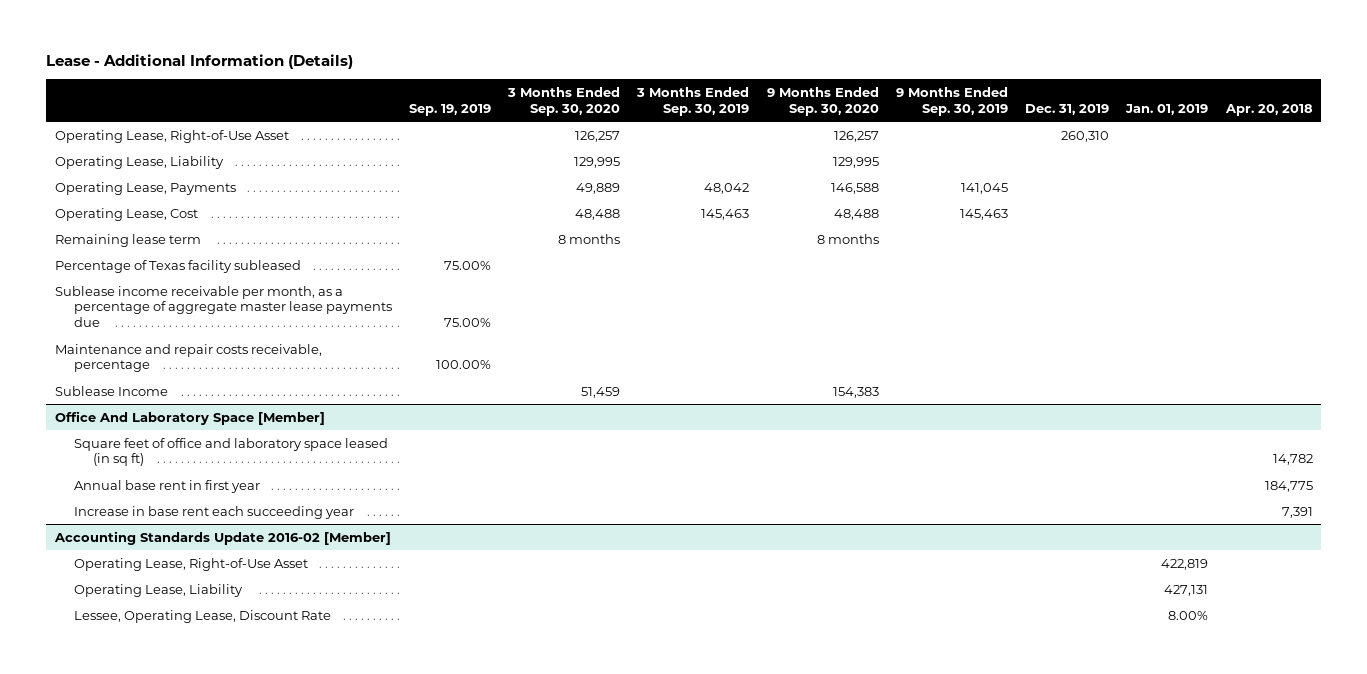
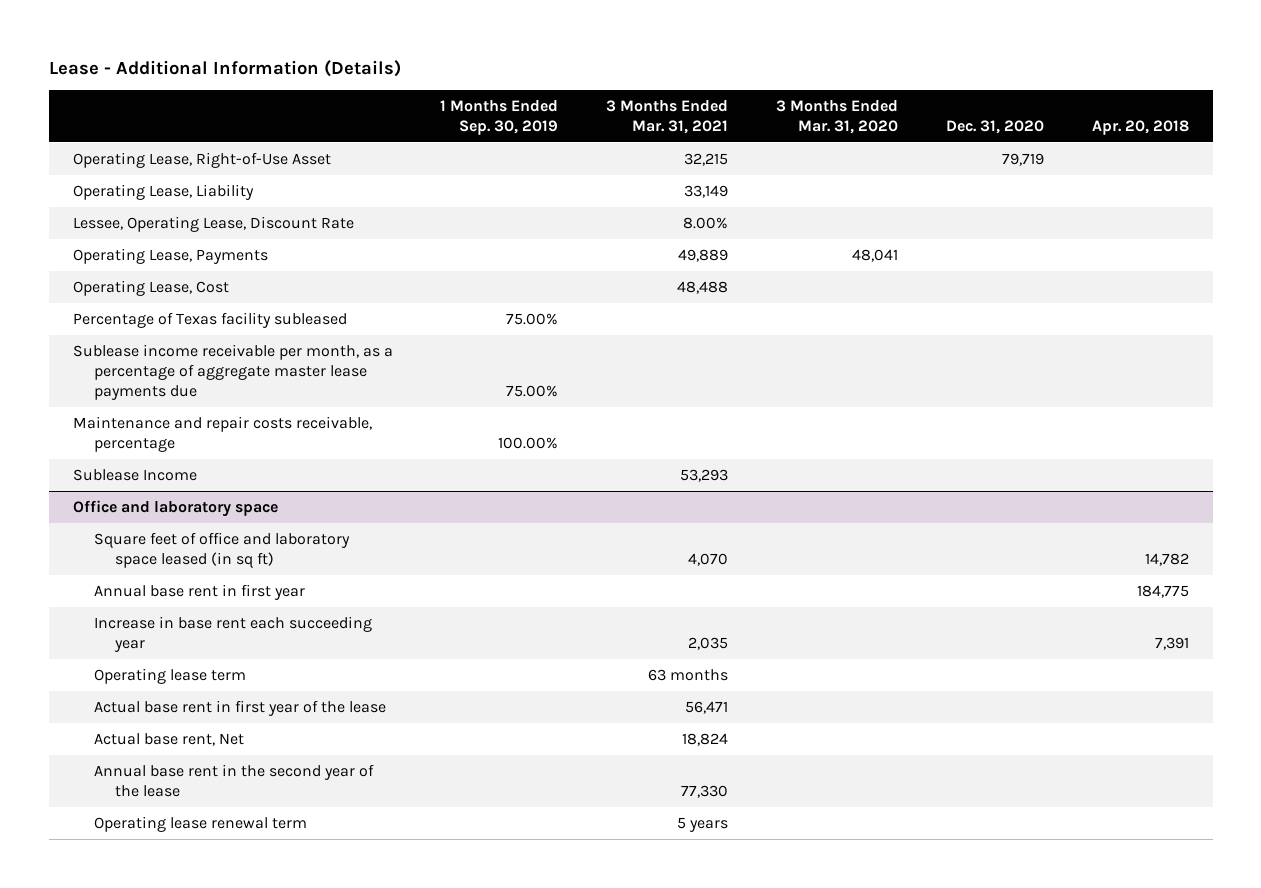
[408,103,491,116] Sep. 19, 2019 -> none
[507,87,621,116] 3 Months Ended Sep. 30, 2020 -> none
[636,87,750,116] 3 Months Ended Sep. 30, 2019 -> none
[766,87,879,116] 9 Months Ended Sep. 30, 2020 -> none
[895,87,1008,116] 9 Months Ended Sep. 30, 2019 -> none
[1025,103,1110,115] Dec. 31, 2019 -> none
[1125,103,1209,115] Jan. 01, 2019 -> none
none -> [440,100,559,135] 1 Months Ended Sep. 30, 2019
none -> [606,100,729,134] 3 Months Ended Mar. 31, 2021
none -> [776,100,899,134] 3 Months Ended Mar. 31, 2020
none -> [945,119,1044,134] Dec. 31, 2020
none -> [72,216,354,233] Lessee, Operating Lease, Discount Rate
[54,233,201,247] Remaining lease term -> none
[54,410,325,425] Office And Laboratory Space [Member] -> [72,500,278,518] Office and laboratory space
[53,530,391,545] Accounting Standards Update 2016-02 [Member] -> none
[73,557,308,571] Operating Lease, Right-of-Use Asset -> none
[73,583,243,597] Operating Lease, Liability -> none
[73,609,331,623] Lessee, Operating Lease, Discount Rate -> none
none -> [94,668,247,685] Operating lease term
none -> [94,700,387,717] Actual base rent in first year of the lease
none -> [94,733,245,747] Actual base rent, Net
none -> [94,764,375,797] Annual base rent in the second year of the lease
none -> [94,816,308,833] Operating lease renewal term

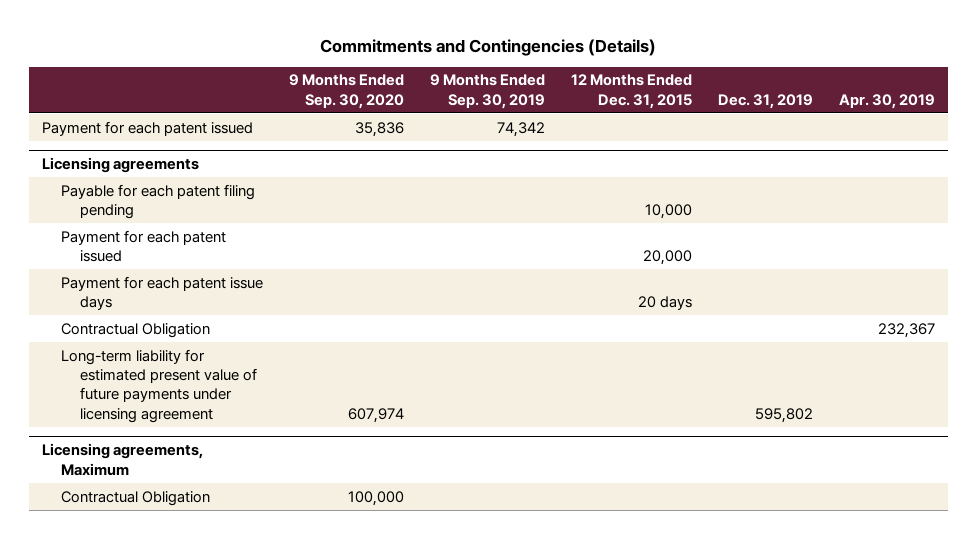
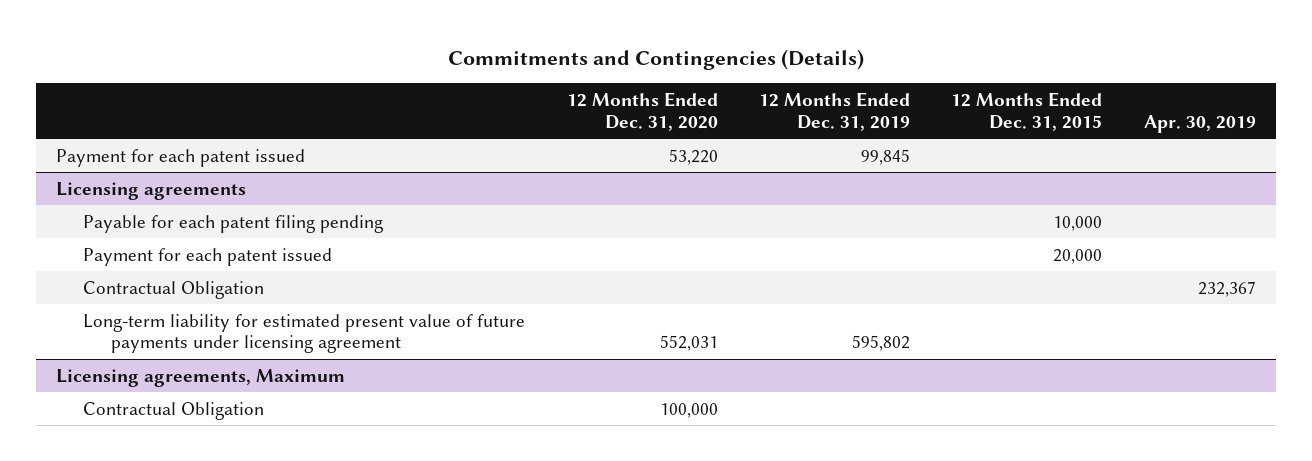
[288,74,404,109] 9 Months Ended Sep. 30, 2020 -> none
[429,74,545,109] 9 Months Ended Sep. 30, 2019 -> none
[718,93,814,109] Dec. 31, 2019 -> none
none -> [566,91,718,131] 12 Months Ended Dec. 31, 2020
none -> [759,91,911,131] 12 Months Ended Dec. 31, 2019
[60,275,263,310] Payment for each patent issue days -> none

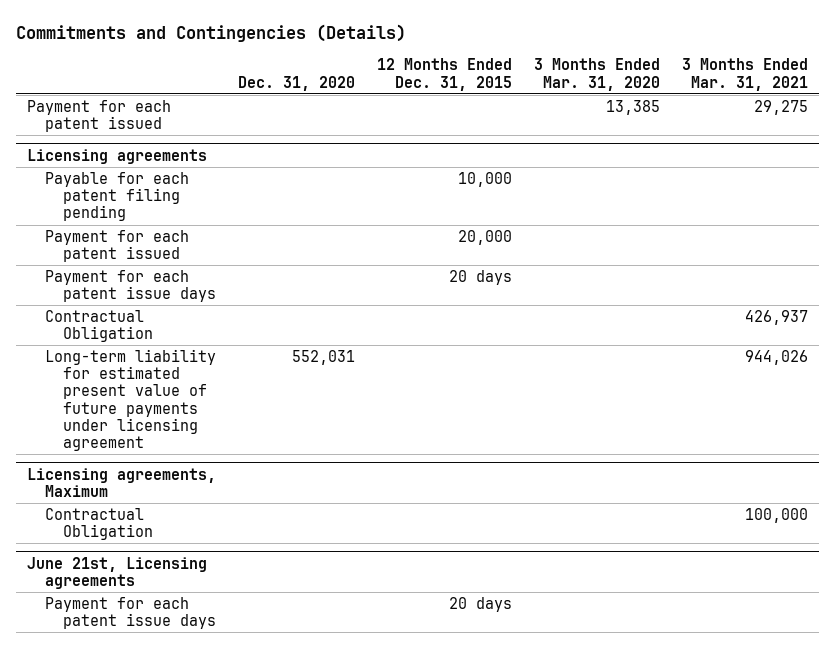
[566,91,718,131] 12 Months Ended Dec. 31, 2020 -> none
[759,91,911,131] 12 Months Ended Dec. 31, 2019 -> none
[1143,114,1256,133] Apr. 30, 2019 -> none
none -> [238,75,356,91] Dec. 31, 2020
none -> [533,58,660,91] 3 Months Ended Mar. 31, 2020
none -> [681,58,808,91] 3 Months Ended Mar. 31, 2021
none -> [45,269,217,303] Payment for each patent issue days
none -> [26,556,207,589] June 21st, Licensing agreements
none -> [45,596,217,630] Payment for each patent issue days

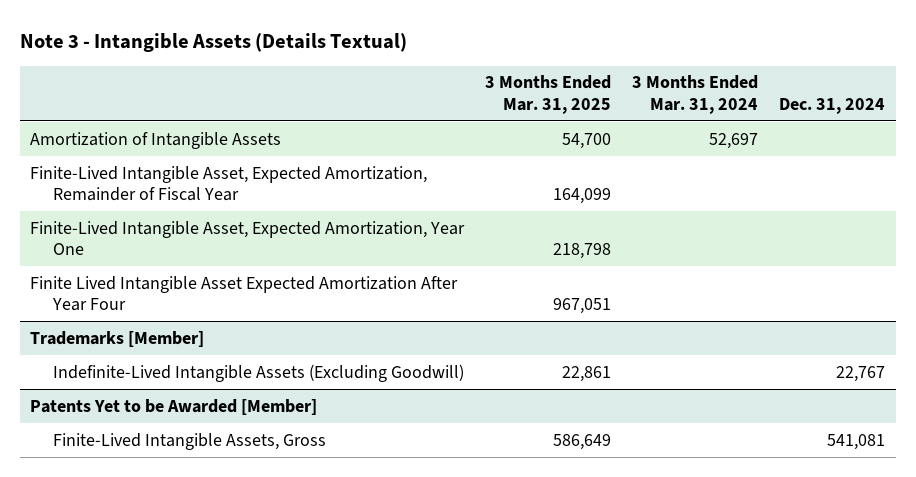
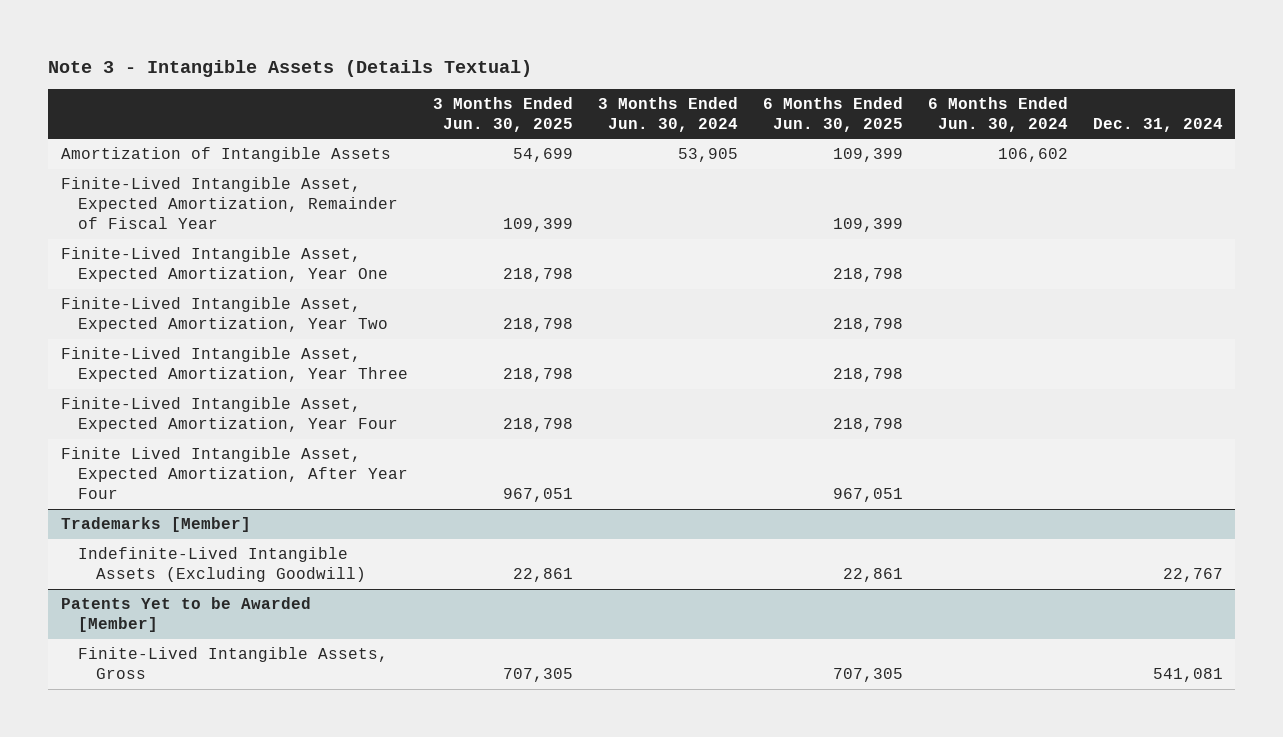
[485,75,612,114] 3 Months Ended Mar. 31, 2025 -> none
[632,75,759,114] 3 Months Ended Mar. 31, 2024 -> none
none -> [433,96,574,132] 3 Months Ended Jun. 30, 2025
none -> [598,96,739,132] 3 Months Ended Jun. 30, 2024
none -> [763,96,904,132] 6 Months Ended Jun. 30, 2025
none -> [927,96,1068,132] 6 Months Ended Jun. 30, 2024
none -> [60,297,389,333] Finite-Lived Intangible Asset, Expected Amortization, Year Two
none -> [60,347,409,383] Finite-Lived Intangible Asset, Expected Amortization, Year Three
none -> [60,397,399,433] Finite-Lived Intangible Asset, Expected Amortization, Year Four
[30,275,459,312] Finite Lived Intangible Asset Expected Amortization After Year Four -> [60,447,409,500] Finite Lived Intangible Asset, Expected Amortization, After Year Four

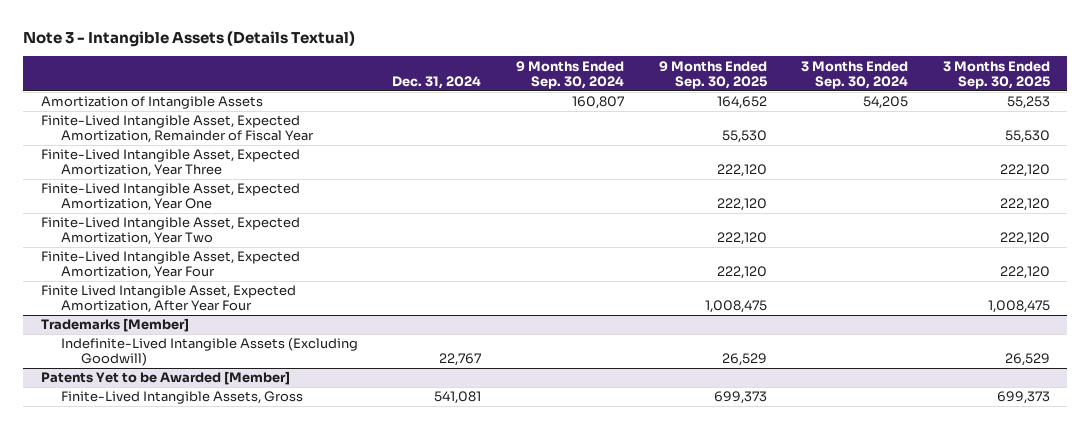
[433,96,574,132] 3 Months Ended Jun. 30, 2025 -> none
[598,96,739,132] 3 Months Ended Jun. 30, 2024 -> none
[763,96,904,132] 6 Months Ended Jun. 30, 2025 -> none
[927,96,1068,132] 6 Months Ended Jun. 30, 2024 -> none
none -> [516,60,625,89] 9 Months Ended Sep. 30, 2024
none -> [658,60,767,89] 9 Months Ended Sep. 30, 2025
none -> [801,60,909,89] 3 Months Ended Sep. 30, 2024
none -> [943,60,1051,89] 3 Months Ended Sep. 30, 2025
[60,347,409,383] Finite-Lived Intangible Asset, Expected Amortization, Year Three -> [40,149,300,178] Finite-Lived Intangible Asset, Expected Amortization, Year Three

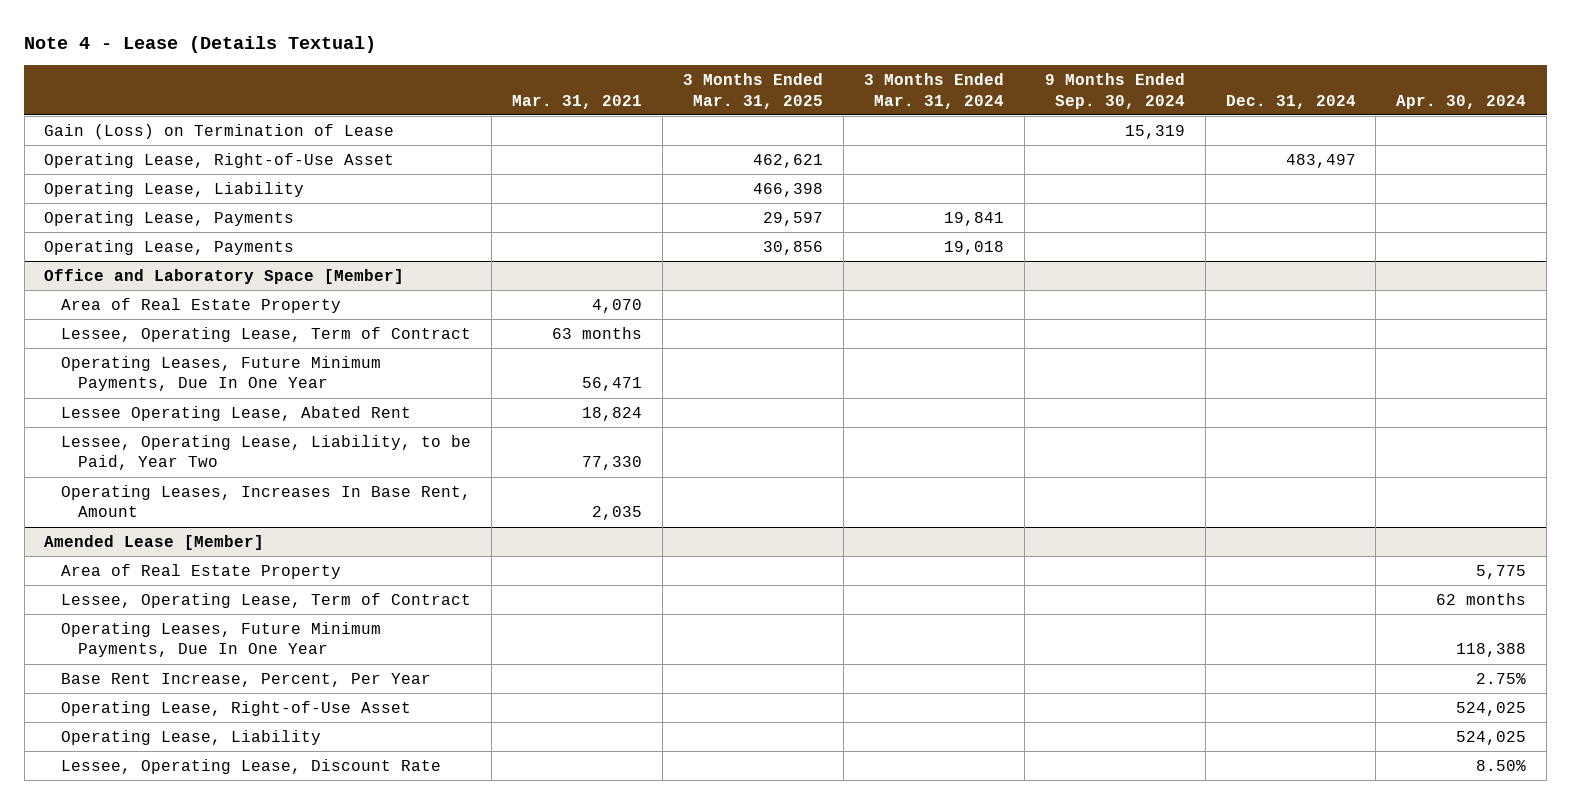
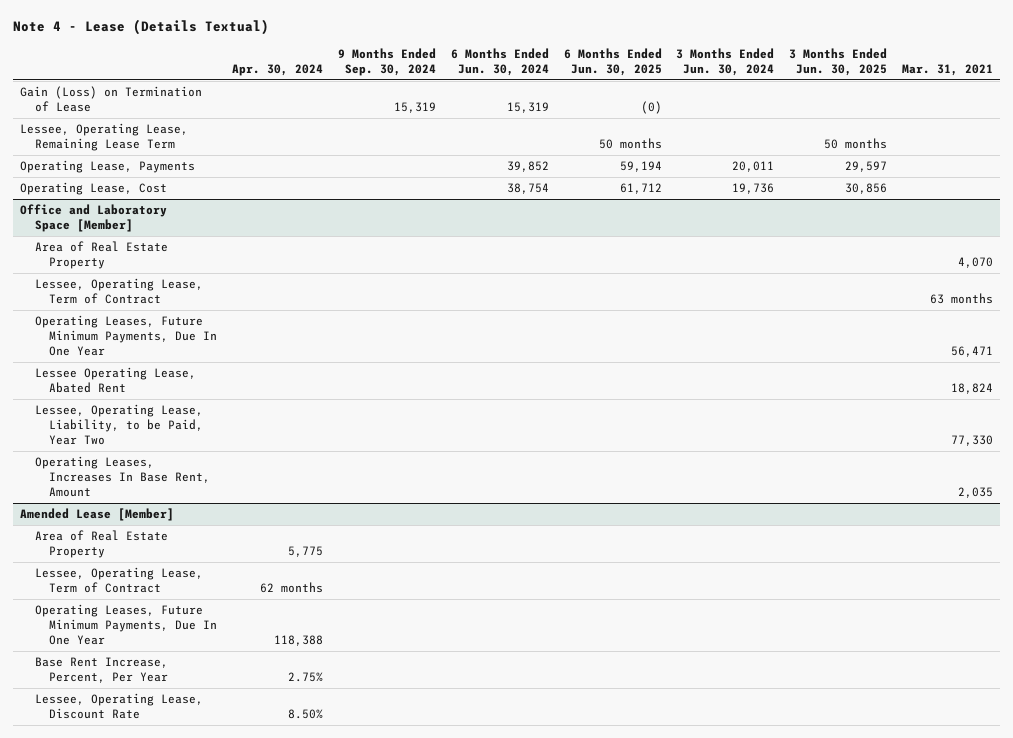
[682,73,823,109] 3 Months Ended Mar. 31, 2025 -> none
[863,73,1004,109] 3 Months Ended Mar. 31, 2024 -> none
[1225,94,1356,109] Dec. 31, 2024 -> none
none -> [450,47,549,76] 6 Months Ended Jun. 30, 2024
none -> [563,47,662,76] 6 Months Ended Jun. 30, 2025
none -> [676,47,775,76] 3 Months Ended Jun. 30, 2024
none -> [789,47,888,76] 3 Months Ended Jun. 30, 2025
[44,152,395,168] Operating Lease, Right-of-Use Asset -> none
[44,181,305,197] Operating Lease, Liability -> none
[44,210,295,226] Operating Lease, Payments -> none
none -> [19,123,188,152] Lessee, Operating Lease, Remaining Lease Term
none -> [19,182,167,196] Operating Lease, Cost
[61,700,412,716] Operating Lease, Right-of-Use Asset -> none
[61,729,322,745] Operating Lease, Liability -> none

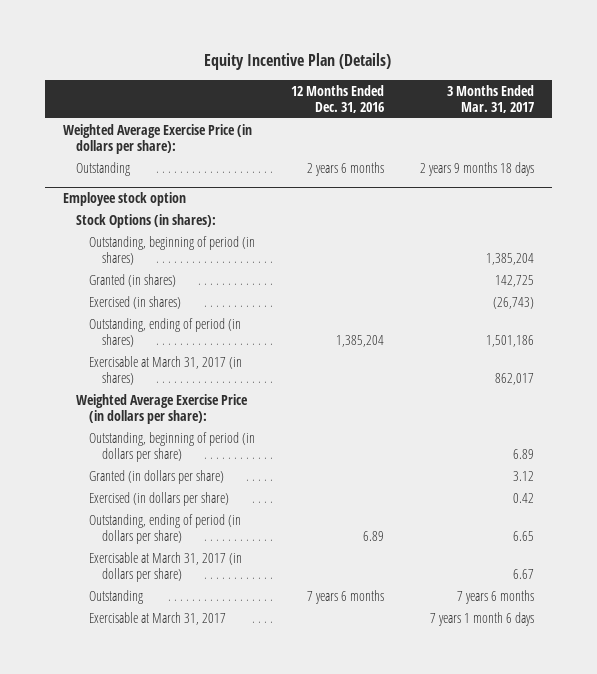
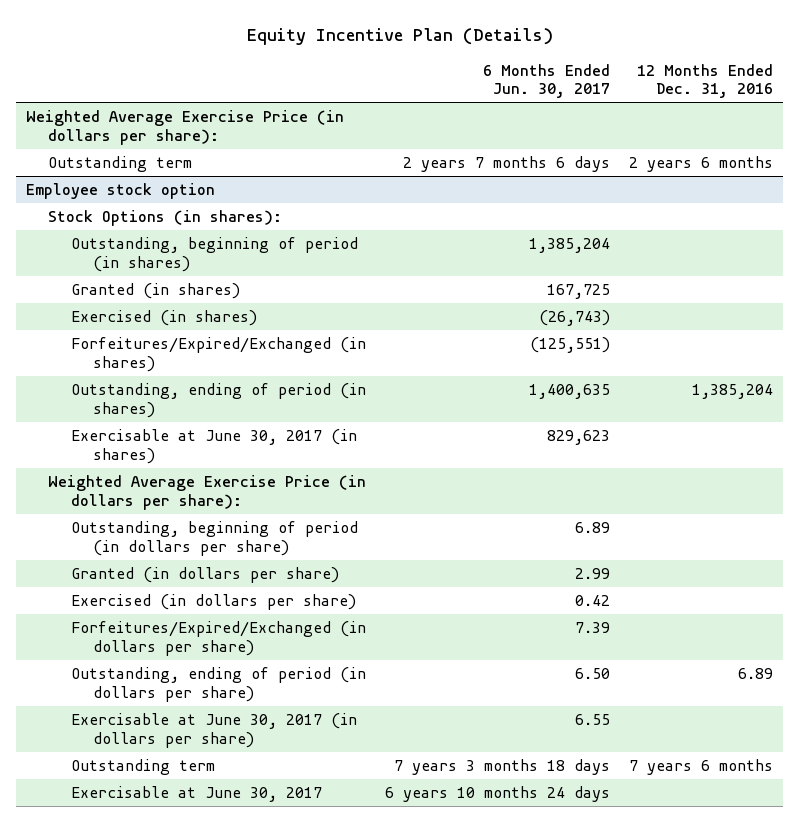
[446,84,534,113] 3 Months Ended Mar. 31, 2017 -> none
none -> [483,63,611,99] 6 Months Ended Jun. 30, 2017
[75,161,130,176] Outstanding -> [48,155,193,172] Outstanding term
none -> [70,336,366,372] Forfeitures/Expired/Exchanged (in shares)
[88,355,242,385] Exercisable at March 31, 2017 (in shares) -> [70,428,357,464] Exercisable at June 30, 2017 (in shares)
none -> [70,620,366,656] Forfeitures/Expired/Exchanged (in dollars per share)
[88,551,242,582] Exercisable at March 31, 2017 (in dollars per share) -> [70,712,357,748] Exercisable at June 30, 2017 (in dollars per share)
[88,589,143,604] Outstanding -> [70,758,215,775] Outstanding term
[88,611,226,625] Exercisable at March 31, 2017 -> [70,785,322,802] Exercisable at June 30, 2017

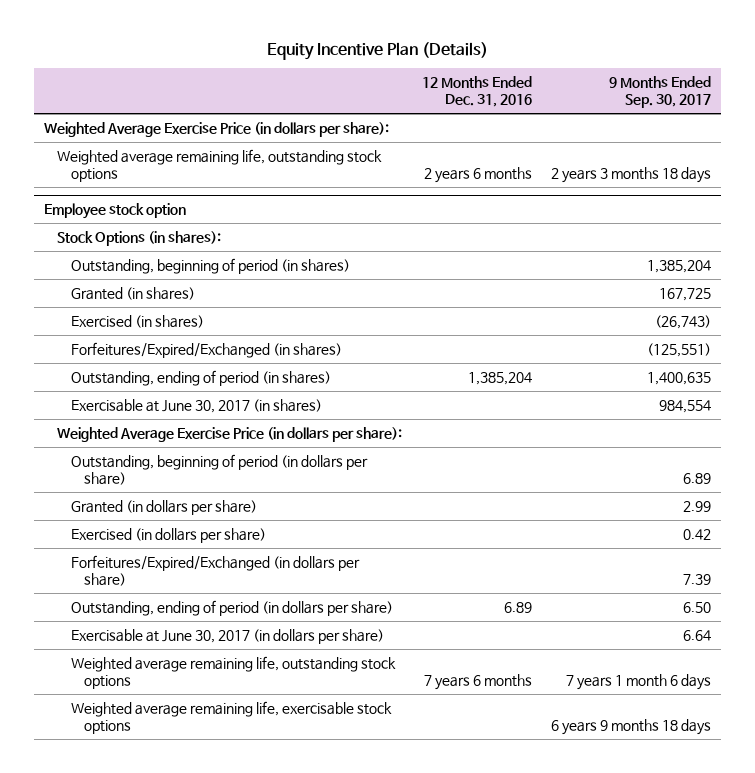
[483,63,611,99] 6 Months Ended Jun. 30, 2017 -> none
none -> [609,76,712,109] 9 Months Ended Sep. 30, 2017
[48,155,193,172] Outstanding term -> [57,148,383,182] Weighted average remaining life, outstanding stock options
[70,758,215,775] Outstanding term -> [70,655,396,689] Weighted average remaining life, outstanding stock options
[70,785,322,802] Exercisable at June 30, 2017 -> [70,700,392,734] Weighted average remaining life, exercisable stock options

